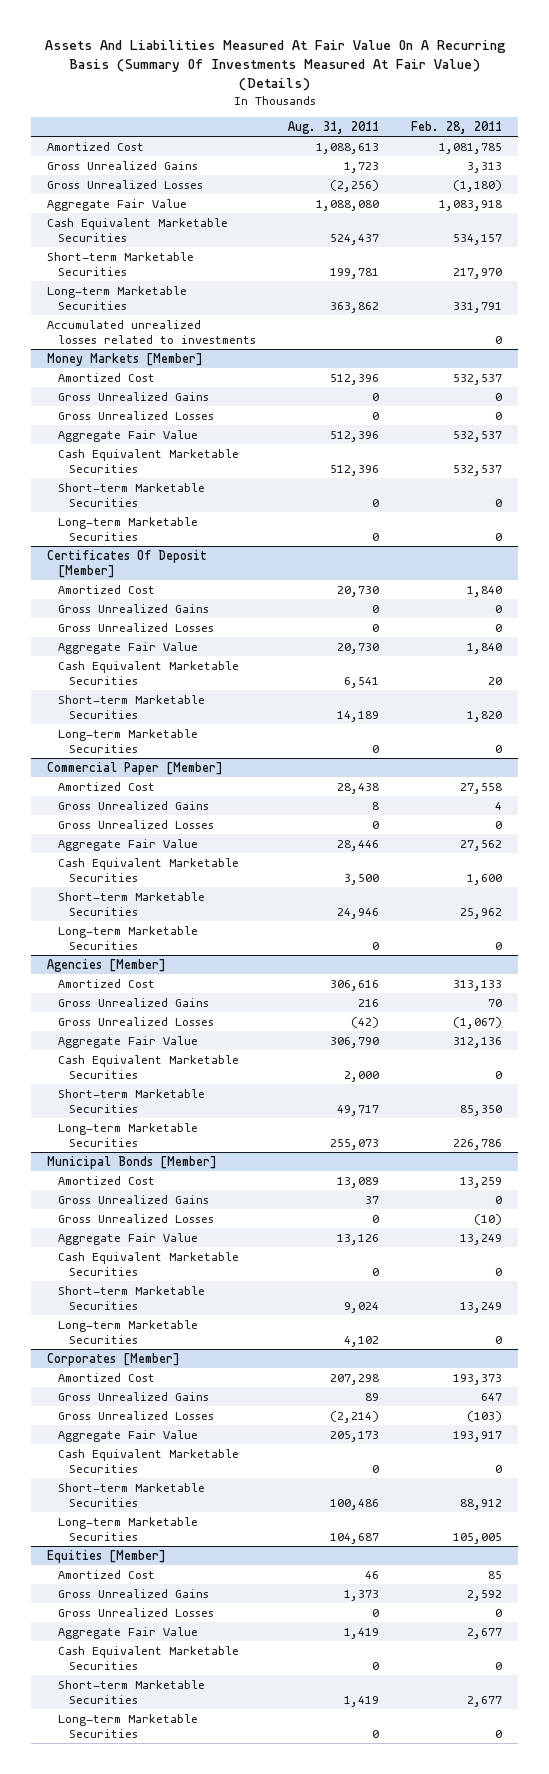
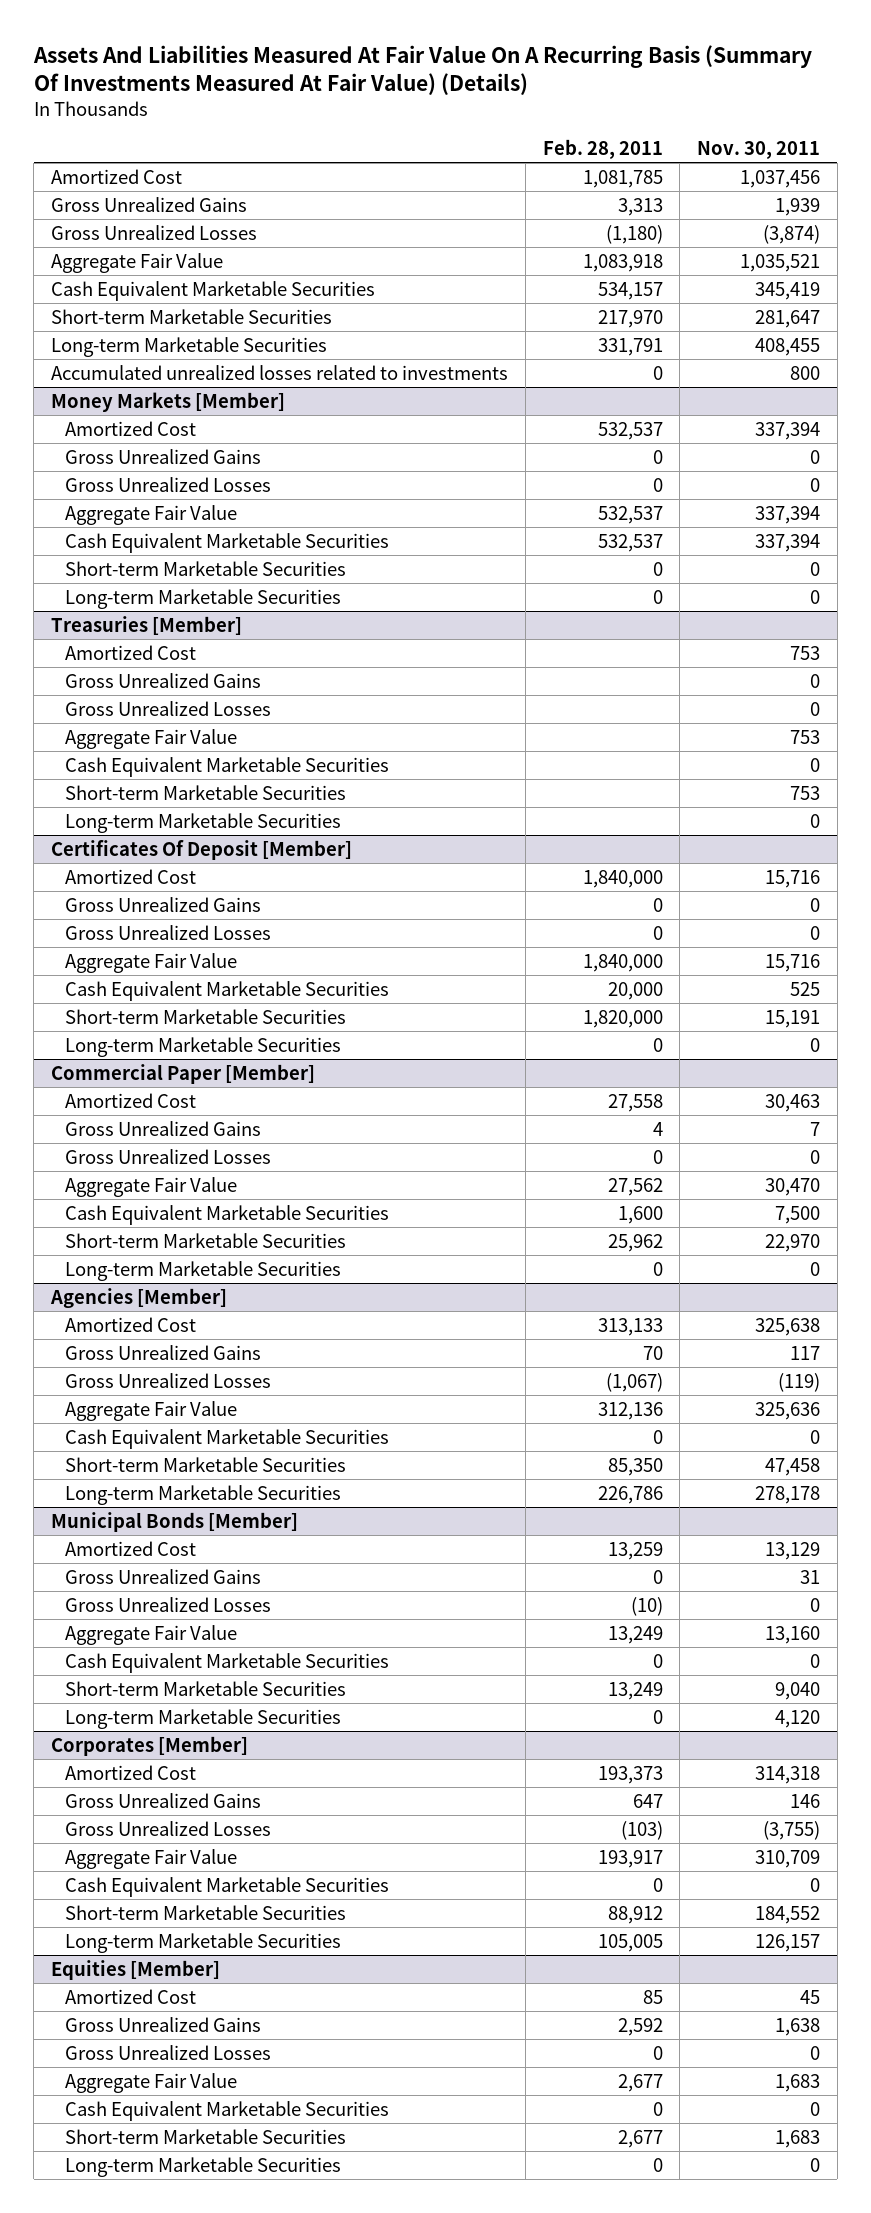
[287,121,379,135] Aug. 31, 2011 -> none
none -> [697,141,821,160] Nov. 30, 2011
none -> [51,615,243,635] Treasuries [Member]
none -> [65,644,197,660] Amortized Cost
none -> [65,672,262,688] Gross Unrealized Gains
none -> [65,700,272,716] Gross Unrealized Losses
none -> [65,728,238,749] Aggregate Fair Value
none -> [65,756,390,777] Cash Equivalent Marketable Securities
none -> [65,784,347,800] Short-term Marketable Securities
none -> [65,812,342,833] Long-term Marketable Securities
[467,585,503,597] 1,840 -> [582,869,663,888] 1,840,000
[467,642,503,654] 1,840 -> [582,953,663,972] 1,840,000
[488,676,503,685] 20 -> [607,981,663,1000] 20,000
[467,710,503,722] 1,820 -> [582,1009,663,1028] 1,820,000

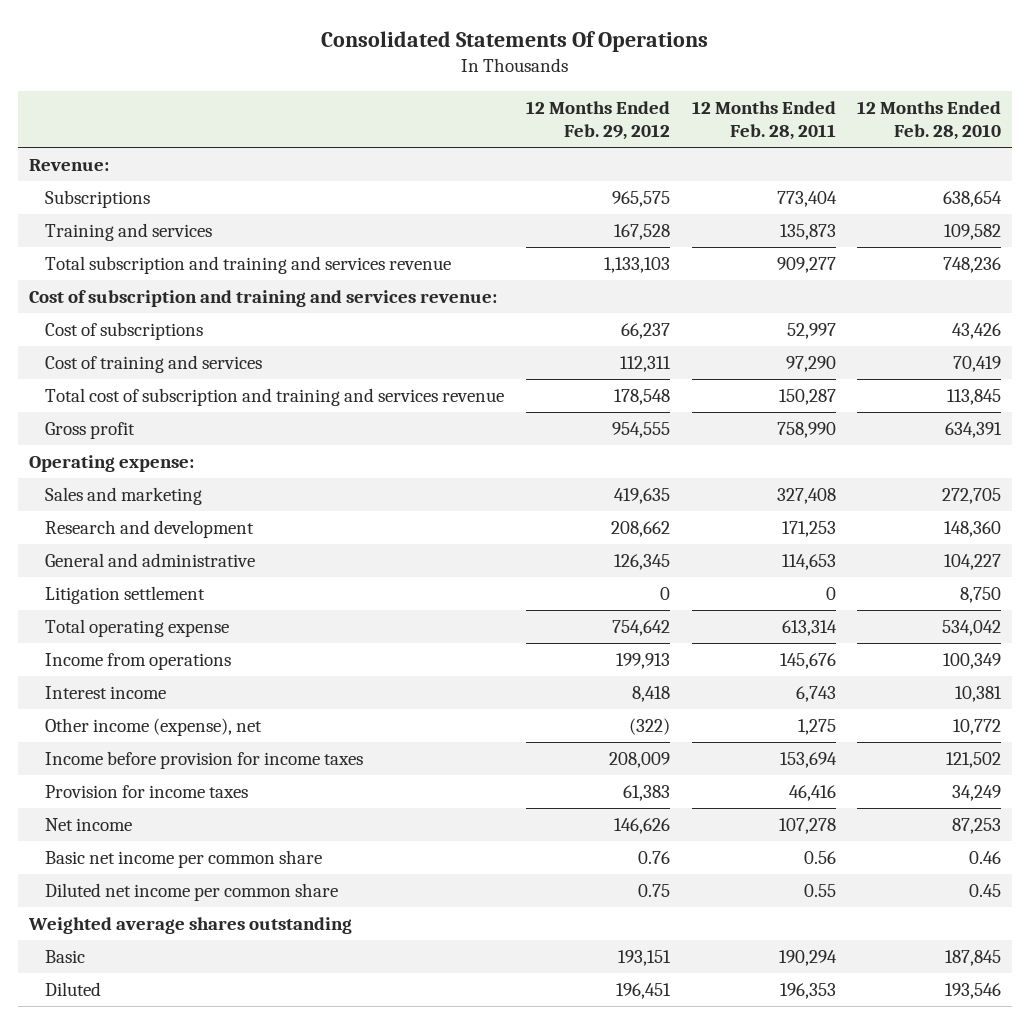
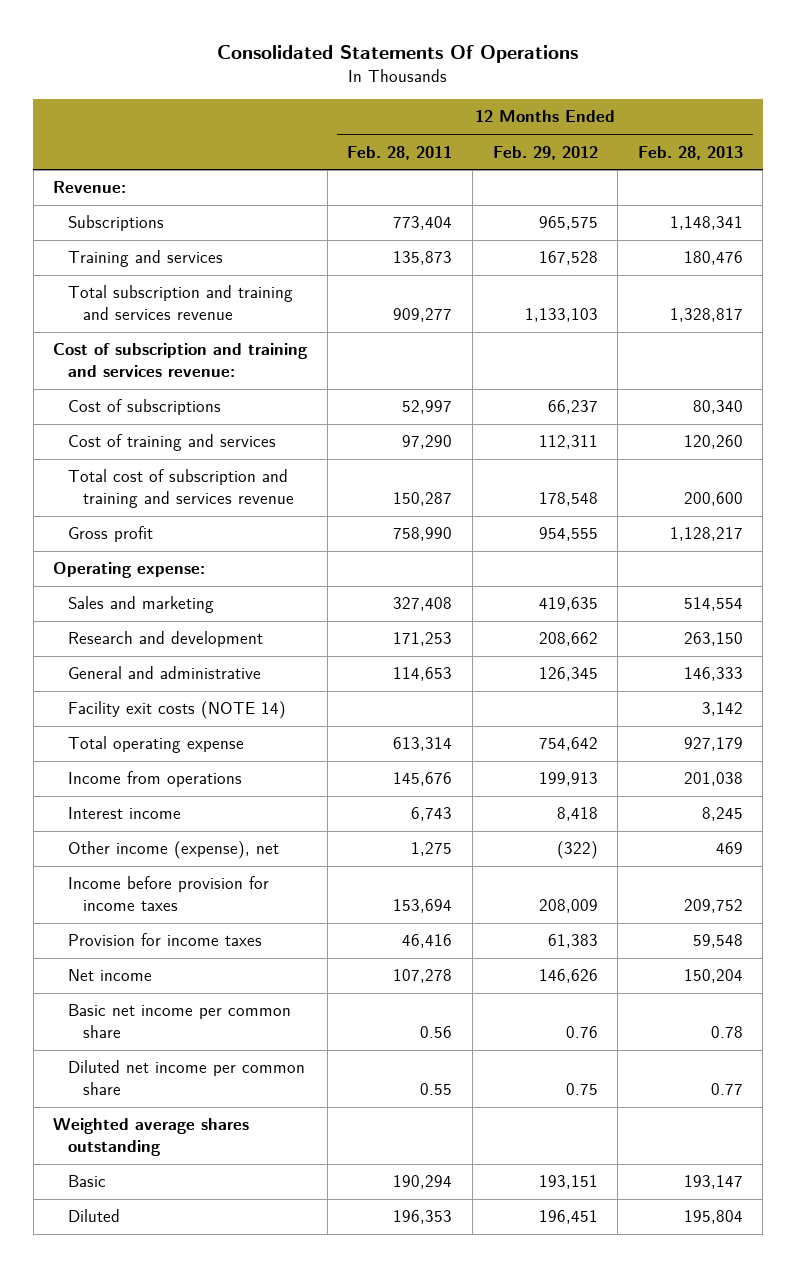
[857,100,1002,141] 12 Months Ended Feb. 28, 2010 -> none
none -> [637,145,743,160] Feb. 28, 2013
[45,585,206,604] Litigation settlement -> none
none -> [68,701,287,720] Facility exit costs (NOTE 14)

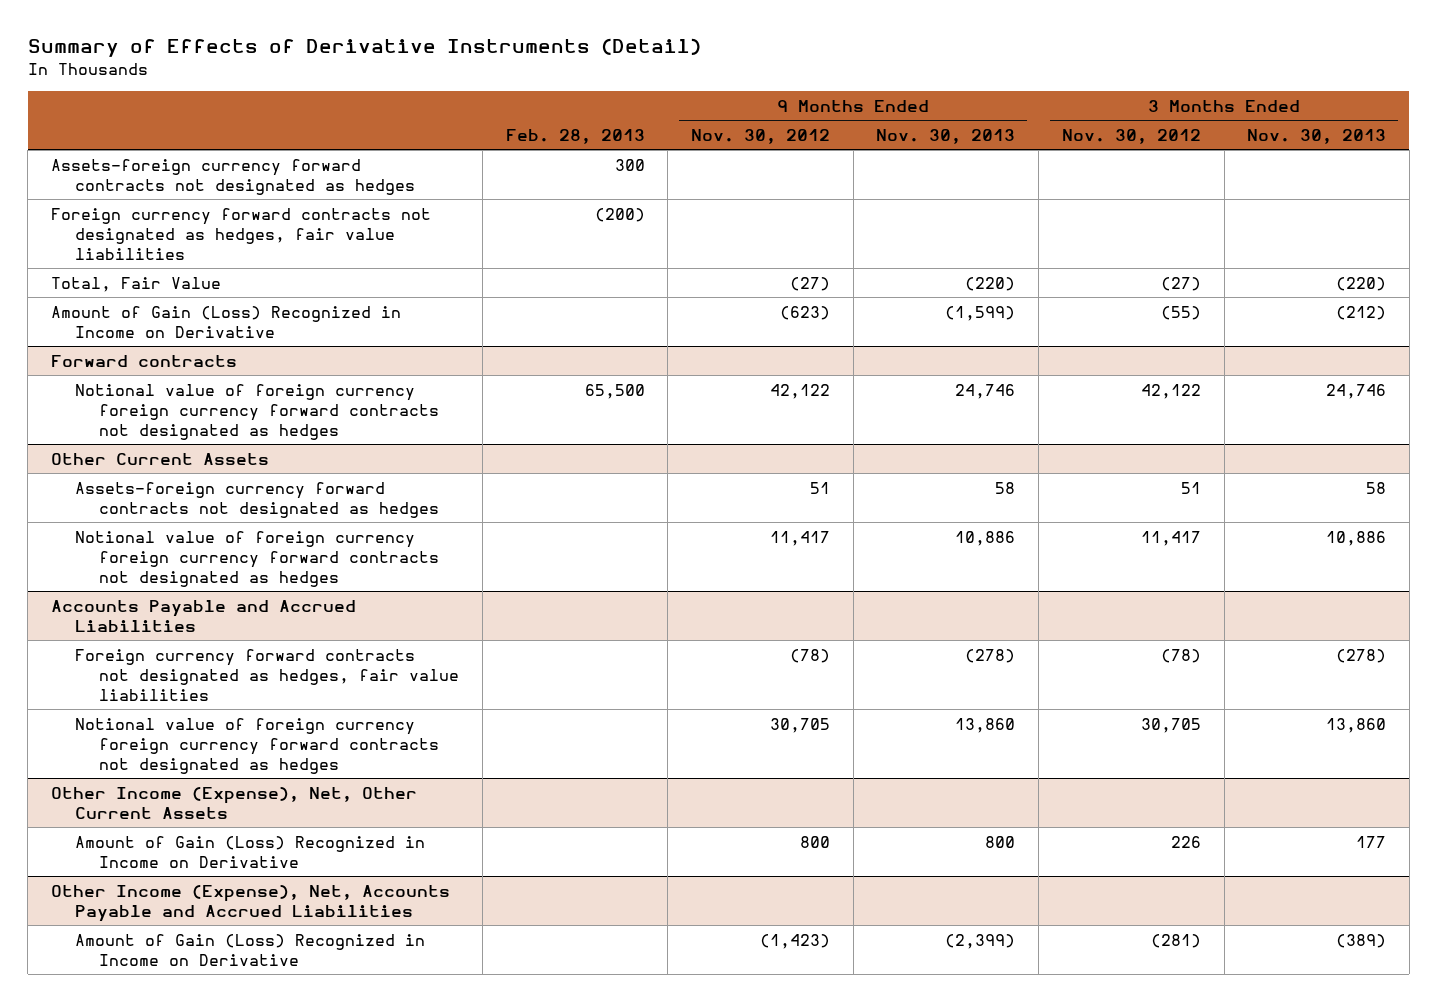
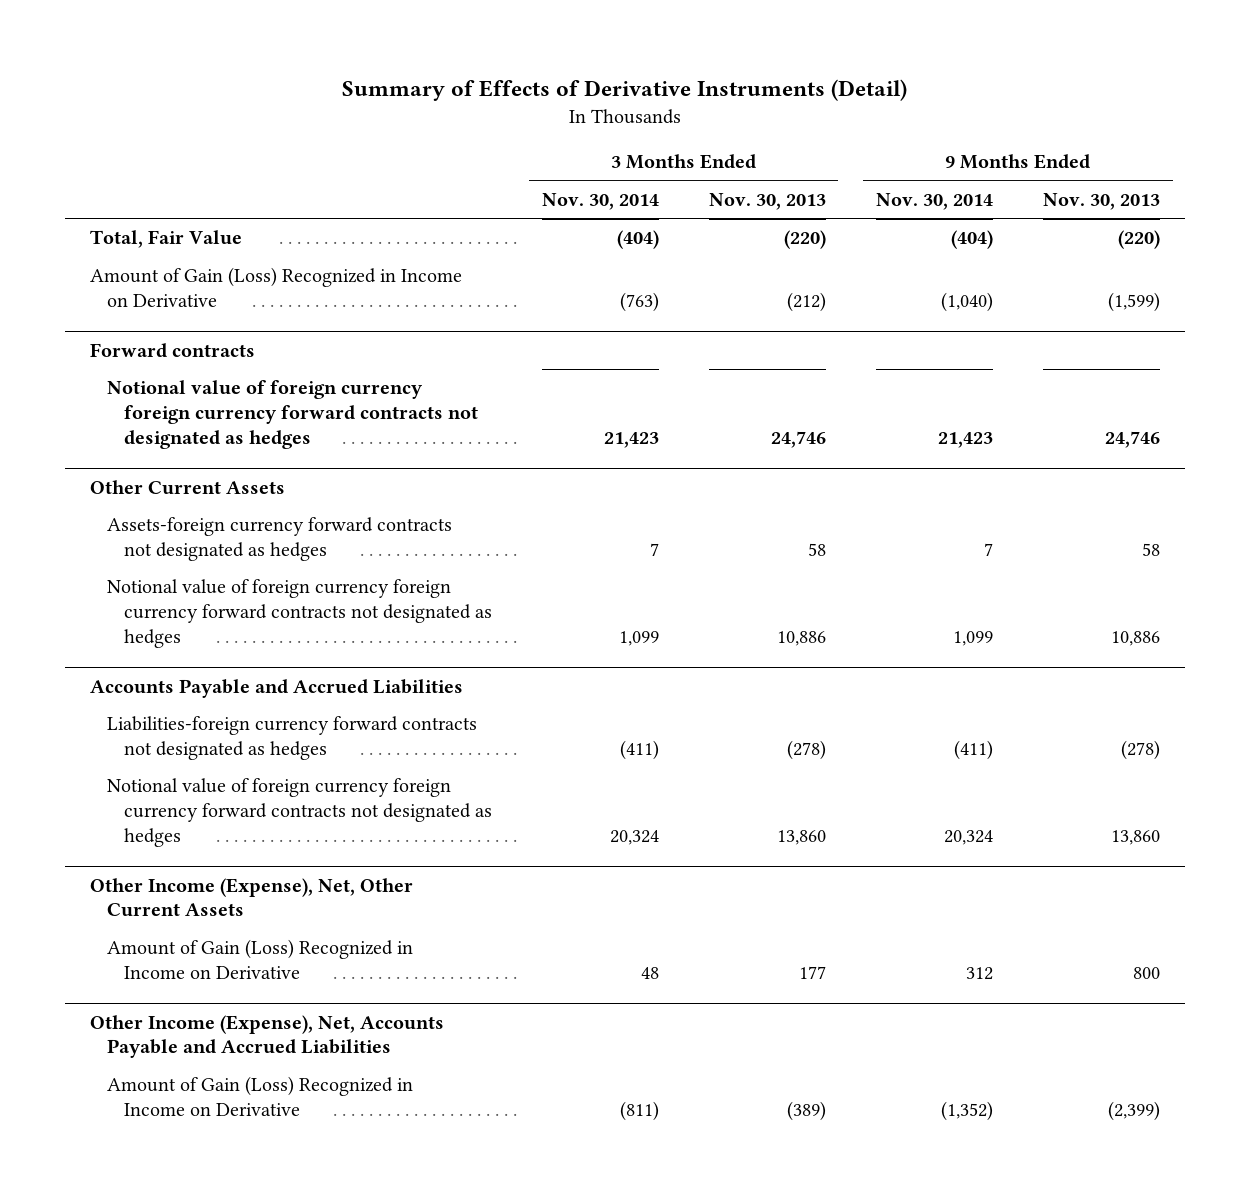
[505,129,645,145] Feb. 28, 2013 -> none
[691,129,831,145] Nov. 30, 2012 -> none
[1061,129,1201,145] Nov. 30, 2012 -> none
none -> [541,193,659,211] Nov. 30, 2014
none -> [875,193,993,211] Nov. 30, 2014
[51,158,416,195] Assets-foreign currency forward contracts not designated as hedges -> none
[51,207,432,260] Foreign currency forward contracts not designated as hedges, fair value liabilities -> none
[75,648,460,701] Foreign currency forward contracts not designated as hedges, fair value liabilities -> [106,716,477,761] Liabilities-foreign currency forward contracts not designated as hedges

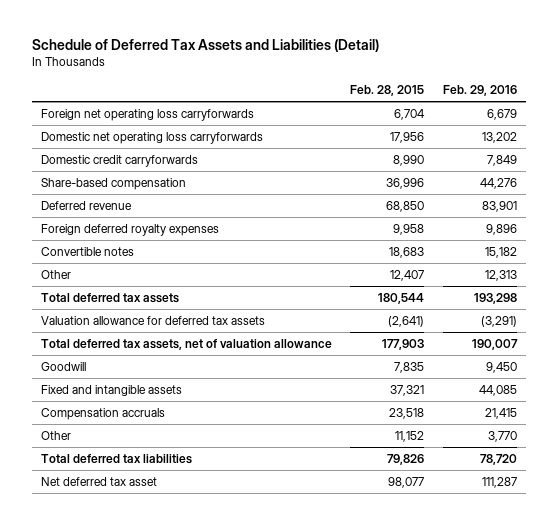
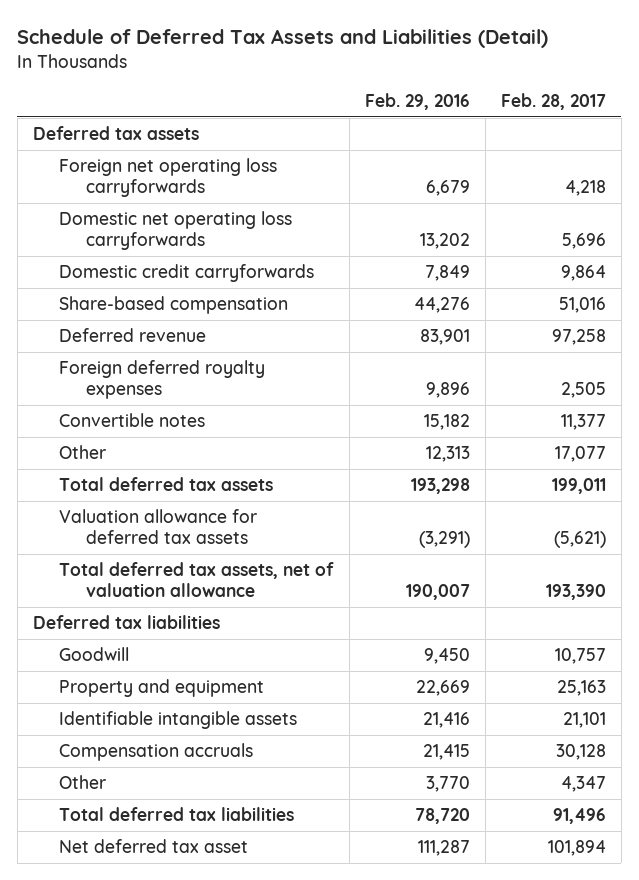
[350,85,425,97] Feb. 28, 2015 -> none
none -> [500,92,606,110] Feb. 28, 2017
none -> [32,125,199,140] Deferred tax assets
none -> [32,614,220,629] Deferred tax liabilities
[40,384,182,396] Fixed and intangible assets -> none
none -> [59,678,265,697] Property and equipment
none -> [59,710,298,729] Identifiable intangible assets

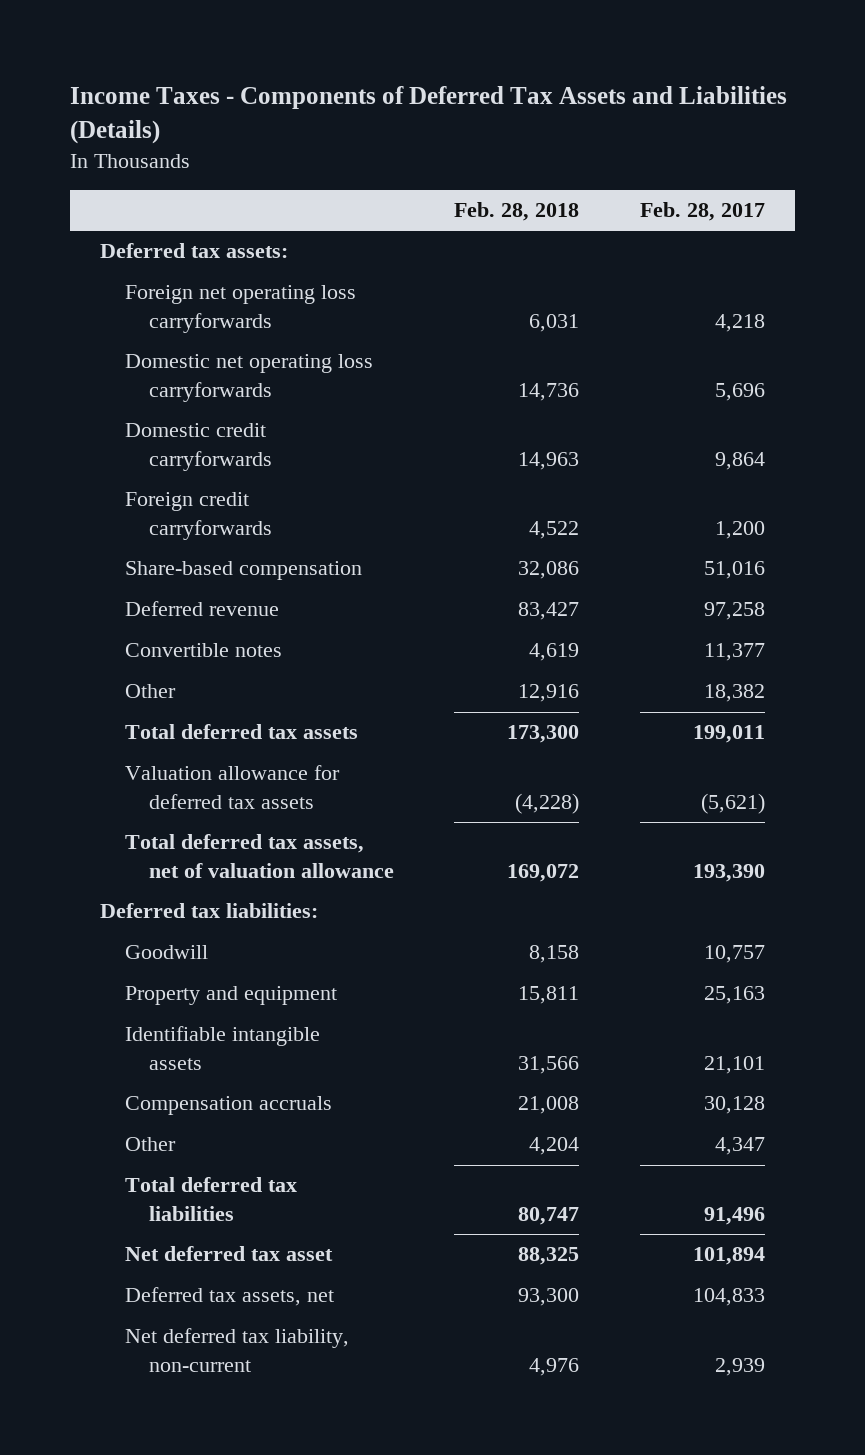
[17,29,549,49] Schedule of Deferred Tax Assets and Liabilities (Detail) -> [70,86,788,145] Income Taxes - Components of Deferred Tax Assets and Liabilities (Details)
[364,92,470,110] Feb. 29, 2016 -> none
none -> [454,201,580,221] Feb. 28, 2018
[32,125,199,140] Deferred tax assets -> [100,243,289,259] Deferred tax assets:
none -> [124,492,273,540] Foreign credit carryforwards
[59,359,266,399] Foreign deferred royalty expenses -> none
[554,445,606,462] 17,077 -> [703,684,765,703] 18,382
[32,614,220,629] Deferred tax liabilities -> [100,903,319,919] Deferred tax liabilities:
none -> [124,1287,334,1307] Deferred tax assets, net
none -> [124,1328,349,1372] Net deferred tax liability, non-current

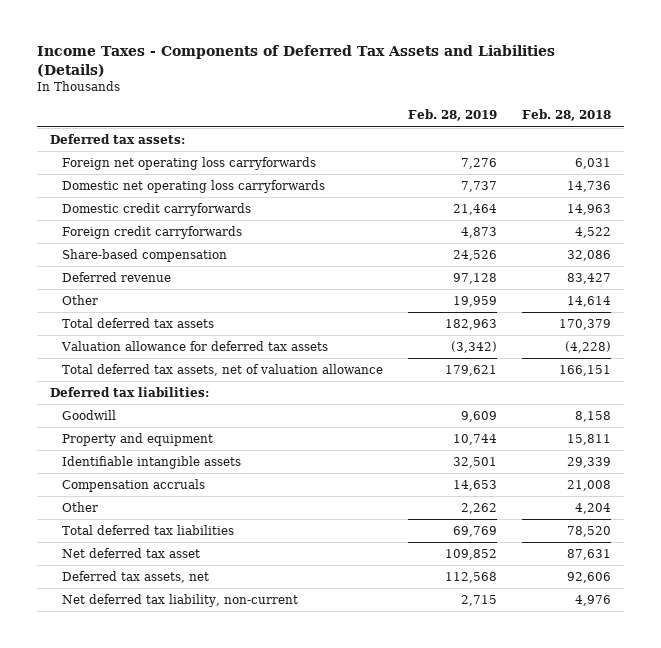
[639,201,765,221] Feb. 28, 2017 -> none
none -> [407,109,497,122] Feb. 28, 2019
[124,643,282,658] Convertible notes -> none
[518,684,580,703] 12,916 -> [567,296,612,308] 14,614
[507,725,580,744] 173,300 -> [559,319,612,331] 170,379
[507,863,580,882] 169,072 -> [559,365,612,377] 166,151
[518,1055,580,1074] 31,566 -> [567,457,612,469] 29,339
[518,1206,580,1225] 80,747 -> [567,526,612,538] 78,520
[518,1247,580,1266] 88,325 -> [567,549,612,561] 87,631
[518,1288,580,1307] 93,300 -> [567,572,612,584] 92,606

